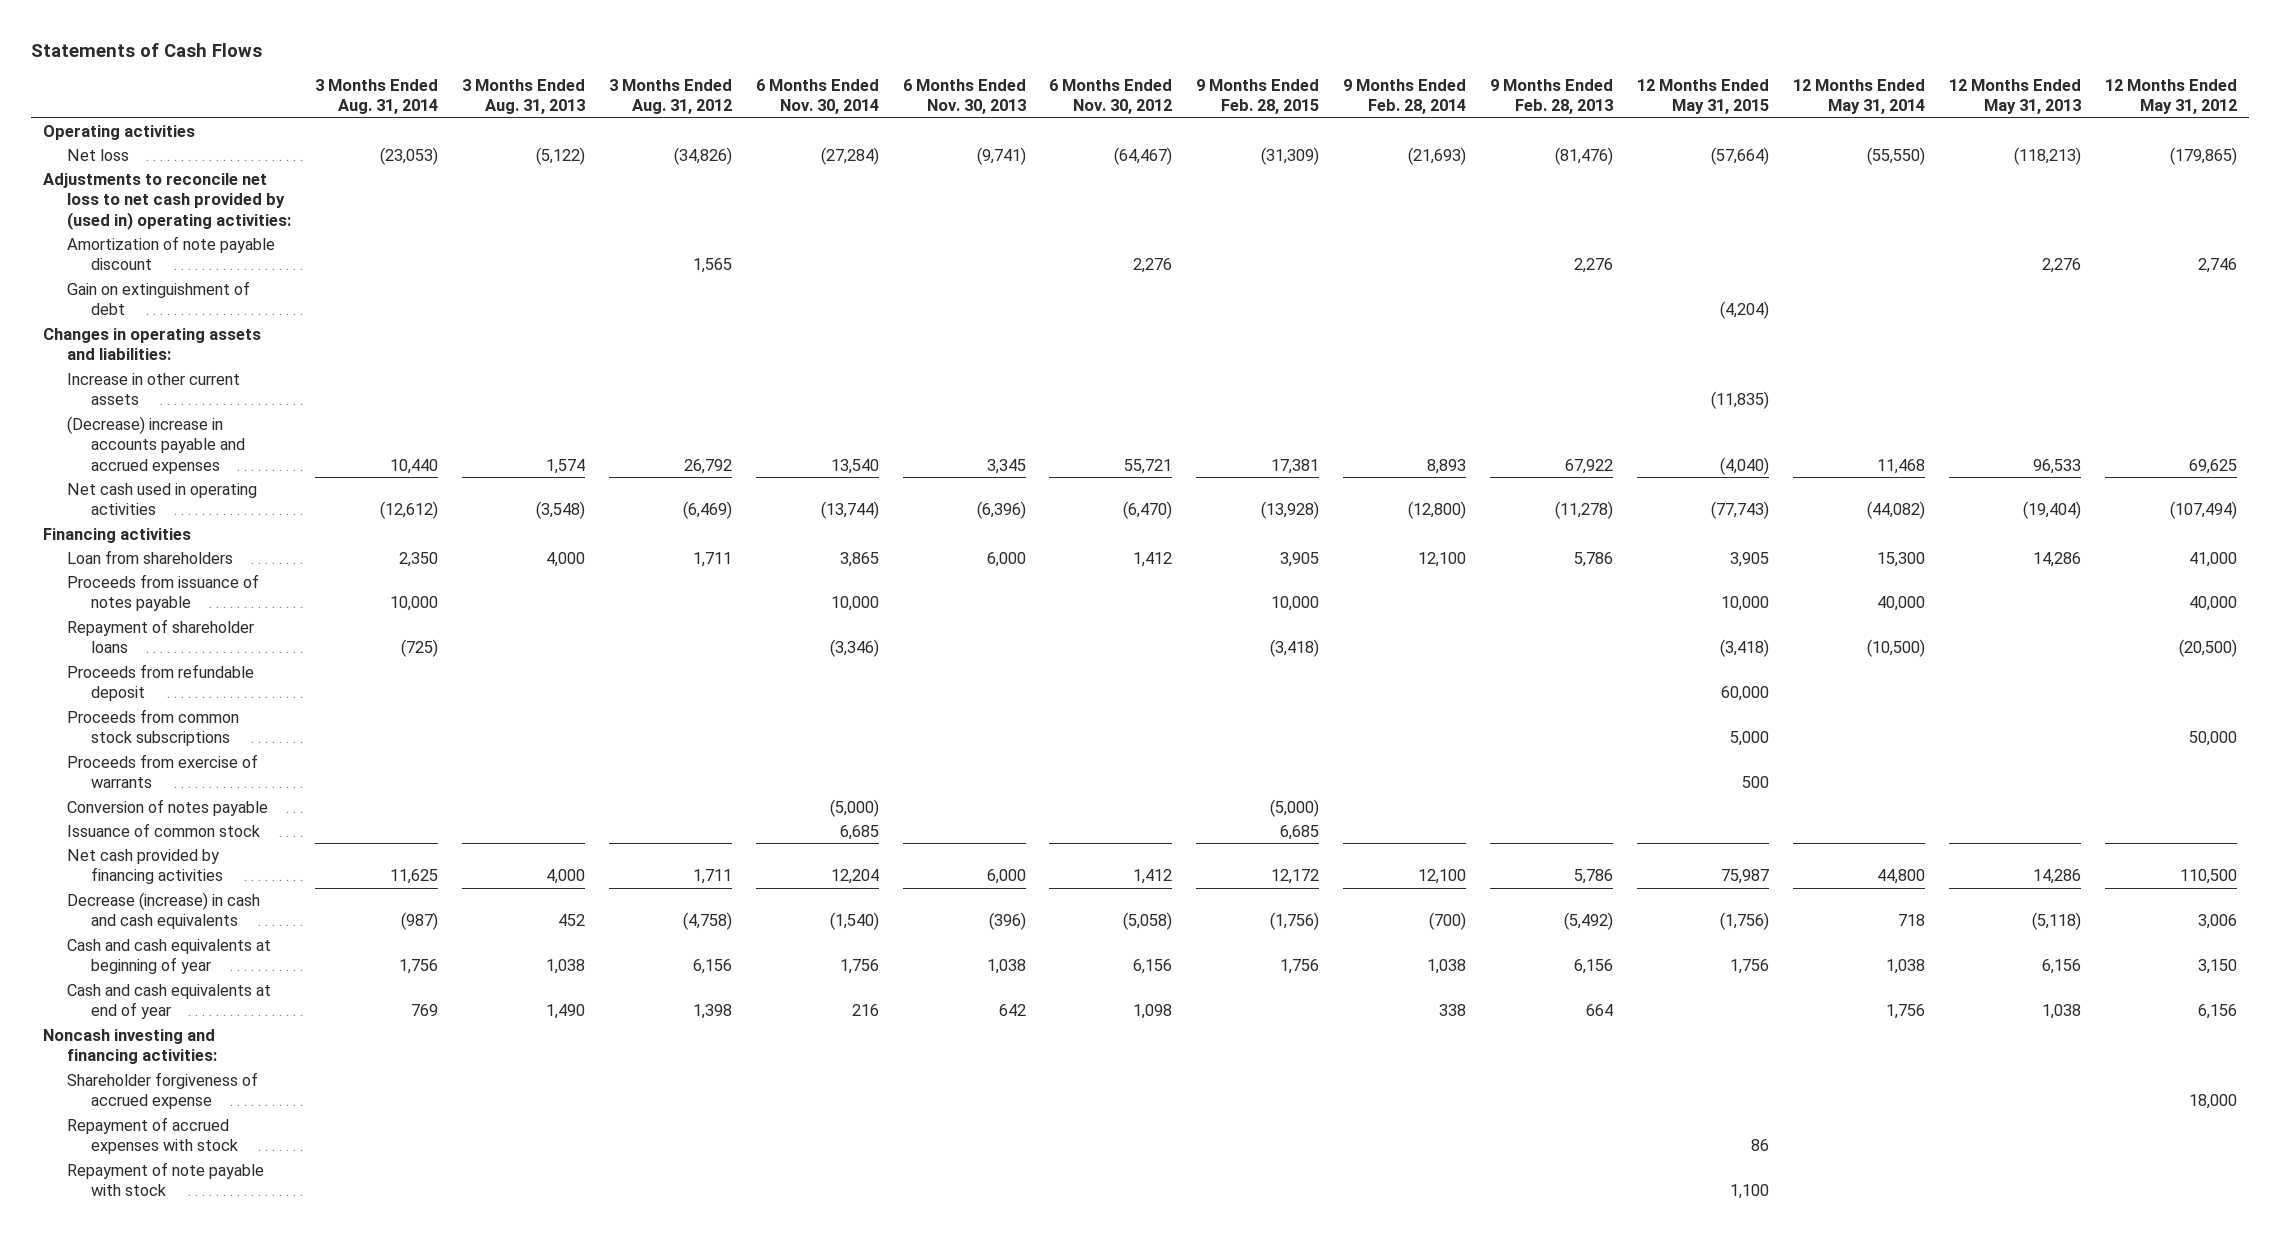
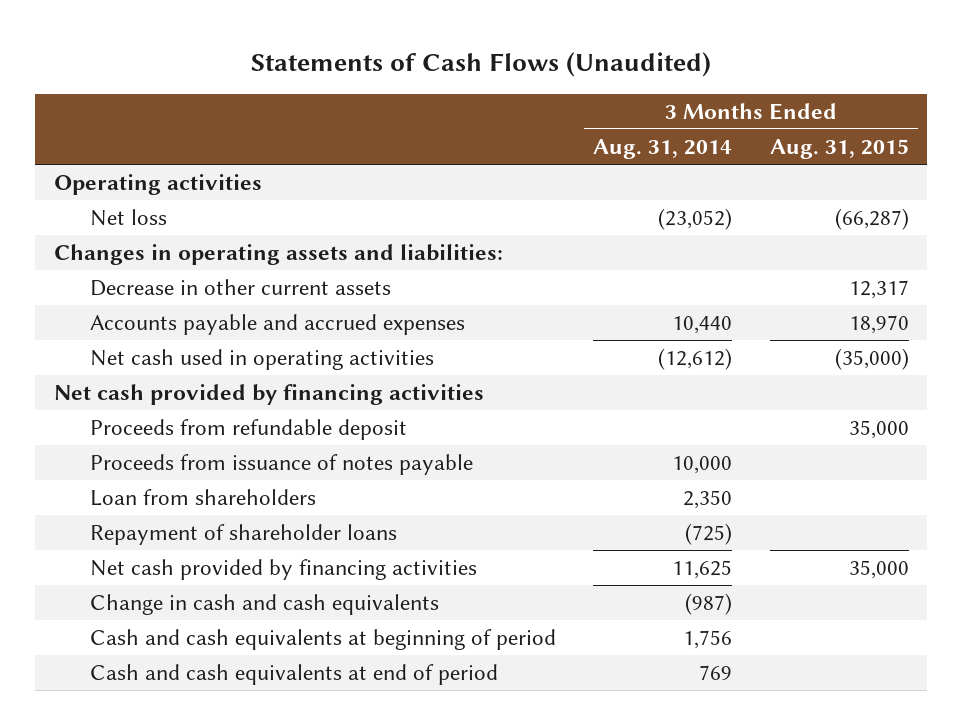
[31,42,263,57] Statements of Cash Flows -> [251,51,712,77] Statements of Cash Flows (Unaudited)
[461,78,585,115] 3 Months Ended Aug. 31, 2013 -> none
[608,78,732,115] 3 Months Ended Aug. 31, 2012 -> none
[755,78,879,115] 6 Months Ended Nov. 30, 2014 -> none
[902,78,1026,115] 6 Months Ended Nov. 30, 2013 -> none
[1049,78,1173,115] 6 Months Ended Nov. 30, 2012 -> none
[1196,78,1320,115] 9 Months Ended Feb. 28, 2015 -> none
[1343,78,1467,115] 9 Months Ended Feb. 28, 2014 -> none
[1490,78,1614,115] 9 Months Ended Feb. 28, 2013 -> none
[1637,78,1770,115] 12 Months Ended May 31, 2015 -> none
[1792,78,1925,115] 12 Months Ended May 31, 2014 -> none
[1948,78,2081,115] 12 Months Ended May 31, 2013 -> none
[2104,78,2237,115] 12 Months Ended May 31, 2012 -> none
none -> [769,139,909,160] Aug. 31, 2015
[43,172,292,230] Adjustments to reconcile net loss to net cash provided by (used in) operating activities: -> none
[67,235,276,271] Amortization of note payable discount -> none
[67,280,251,316] Gain on extinguishment of debt -> none
[379,146,438,165] (23,053) -> [658,208,733,231] (23,052)
[67,372,241,406] Increase in other current assets -> [89,279,391,297] Decrease in other current assets
[67,415,245,474] (Decrease) increase in accounts payable and accrued expenses -> [89,314,465,336] Accounts payable and accrued expenses
[43,527,192,543] Financing activities -> [53,384,484,406] Net cash provided by financing activities
[67,663,255,702] Proceeds from refundable deposit -> [89,419,407,441] Proceeds from refundable deposit
[67,549,234,564] Loan from shareholders -> [89,489,316,507] Loan from shareholders
[67,708,240,747] Proceeds from common stock subscriptions -> none
[67,753,259,789] Proceeds from exercise of warrants -> none
[67,798,269,816] Conversion of notes payable -> none
[67,822,261,837] Issuance of common stock -> none
[43,1028,218,1065] Noncash investing and financing activities: -> none
[67,1071,259,1110] Shareholder forgiveness of accrued expense -> none
[67,1116,238,1155] Repayment of accrued expenses with stock -> none
[67,1161,265,1197] Repayment of note payable with stock -> none
[67,891,261,930] Decrease (increase) in cash and cash equivalents -> [89,594,439,616] Change in cash and cash equivalents
[67,938,272,975] Cash and cash equivalents at beginning of year -> [89,629,556,651] Cash and cash equivalents at beginning of period
[67,983,272,1020] Cash and cash equivalents at end of year -> [89,664,498,686] Cash and cash equivalents at end of period

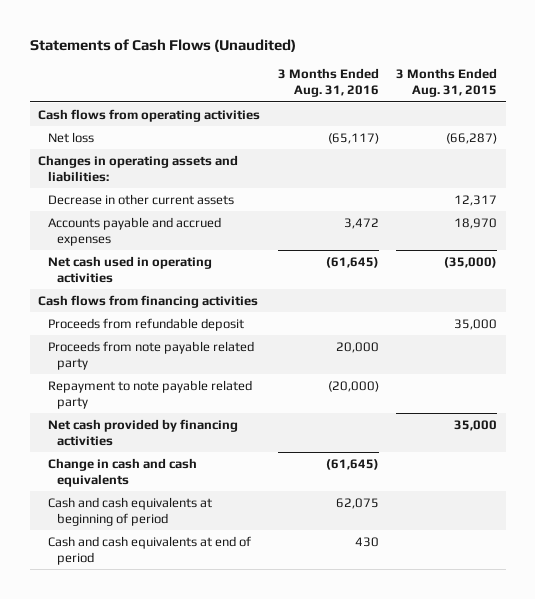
[593,139,733,160] Aug. 31, 2014 -> none
none -> [277,68,379,98] 3 Months Ended Aug. 31, 2016
[53,174,262,196] Operating activities -> [38,108,261,122] Cash flows from operating activities
[53,384,484,406] Net cash provided by financing activities -> [38,294,259,308] Cash flows from financing activities
[89,454,473,476] Proceeds from issuance of notes payable -> none
[89,524,397,546] Repayment of shareholder loans -> none
[89,489,316,507] Loan from shareholders -> [47,340,254,370] Proceeds from note payable related party
none -> [47,379,252,409] Repayment to note payable related party

